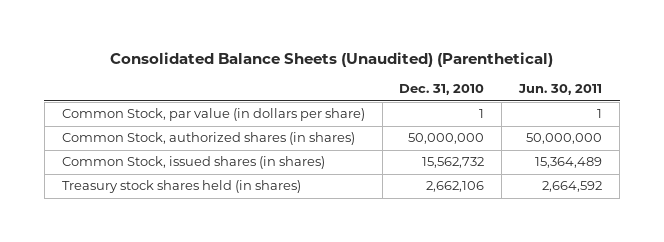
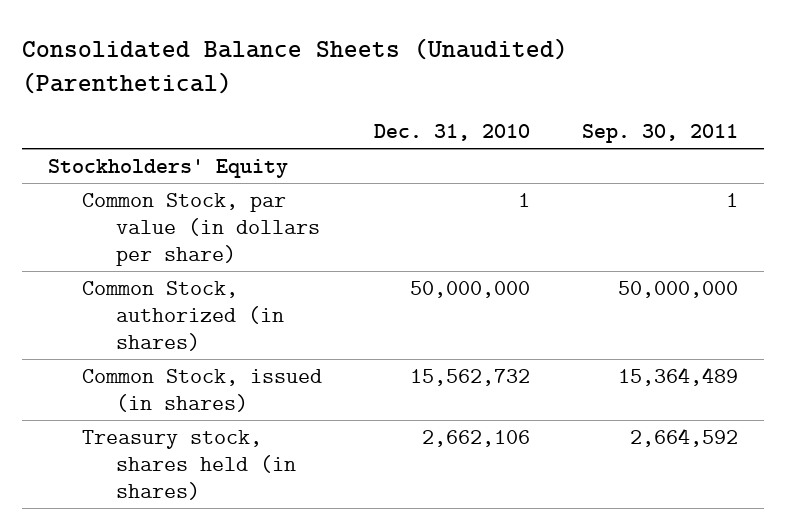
[518,84,603,96] Jun. 30, 2011 -> none
none -> [582,123,739,143] Sep. 30, 2011
none -> [48,159,289,179] Stockholders' Equity
[61,132,355,146] Common Stock, authorized shares (in shares) -> [81,281,284,351] Common Stock, authorized (in shares)
[61,156,325,170] Common Stock, issued shares (in shares) -> [81,369,322,412] Common Stock, issued (in shares)
[61,180,301,194] Treasury stock shares held (in shares) -> [81,430,296,500] Treasury stock, shares held (in shares)

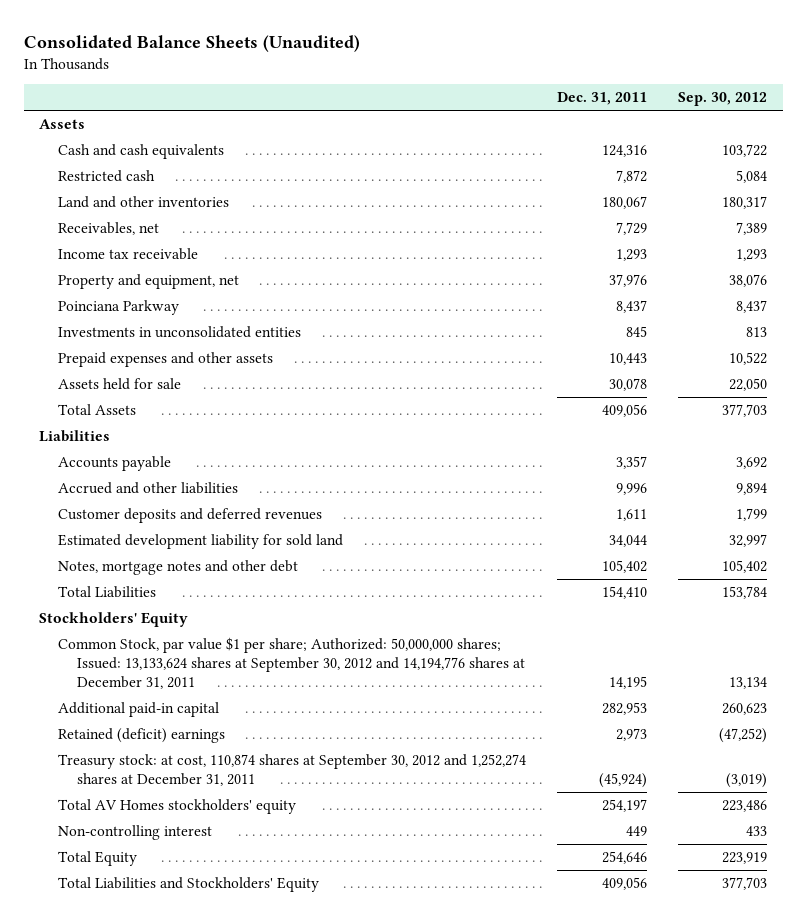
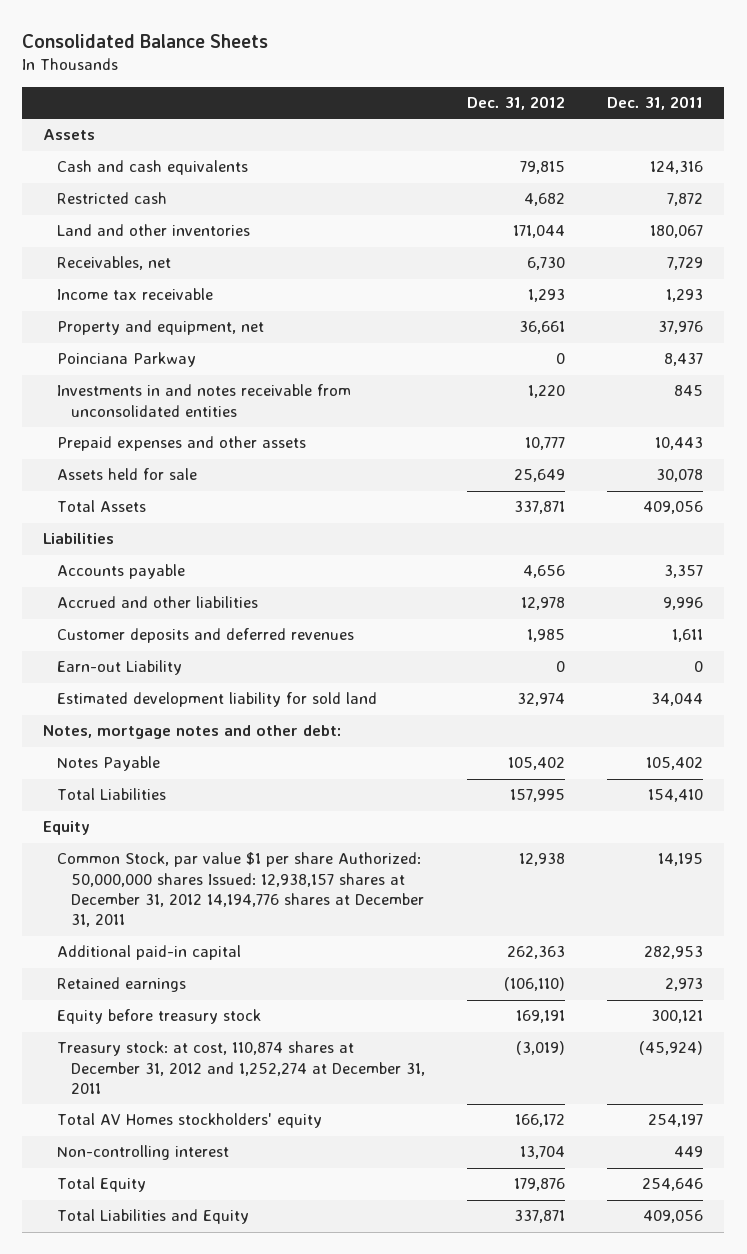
[23,34,360,52] Consolidated Balance Sheets (Unaudited) -> [22,33,269,48] Consolidated Balance Sheets
[678,92,768,107] Sep. 30, 2012 -> none
none -> [467,96,566,111] Dec. 31, 2012
[58,325,302,338] Investments in unconsolidated entities -> [57,384,352,417] Investments in and notes receivable from unconsolidated entities
none -> [57,660,183,676] Earn-out Liability
none -> [43,725,342,740] Notes, mortgage notes and other debt:
[58,559,299,575] Notes, mortgage notes and other debt -> [57,756,161,772] Notes Payable
[39,611,189,627] Stockholders' Equity -> [43,821,91,836] Equity
[58,636,525,689] Common Stock, par value $1 per share; Authorized: 50,000,000 shares; Issued: 13,133,624 shares at September 30, 2012 and 14,194,776 shares at December 31, 2011 -> [57,852,424,928] Common Stock, par value $1 per share Authorized: 50,000,000 shares Issued: 12,938,157 shares at December 31, 2012 14,194,776 shares at December 31, 2011
[58,727,226,743] Retained (deficit) earnings -> [57,977,187,993] Retained earnings
none -> [57,1009,262,1025] Equity before treasury stock
[58,753,527,786] Treasury stock: at cost, 110,874 shares at September 30, 2012 and 1,252,274 shares at December 31, 2011 -> [57,1041,425,1095] Treasury stock: at cost, 110,874 shares at December 31, 2012 and 1,252,274 at December 31, 2011
[58,876,320,892] Total Liabilities and Stockholders' Equity -> [57,1209,250,1225] Total Liabilities and Equity

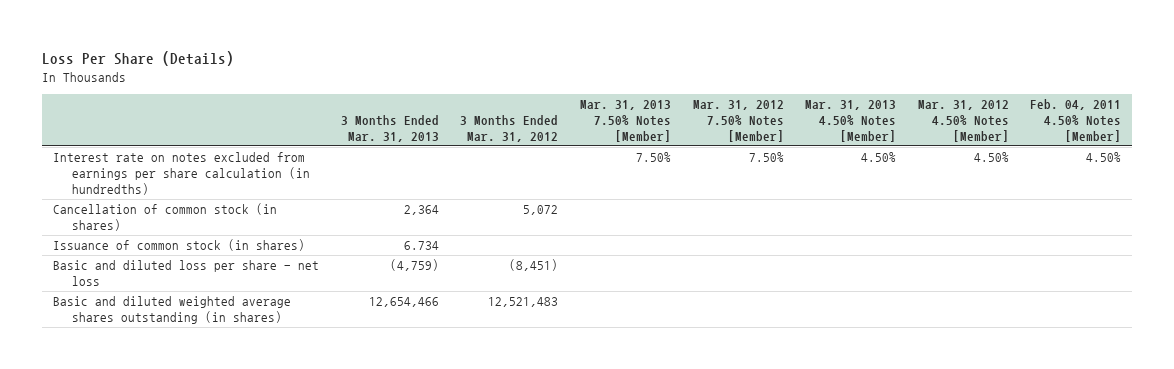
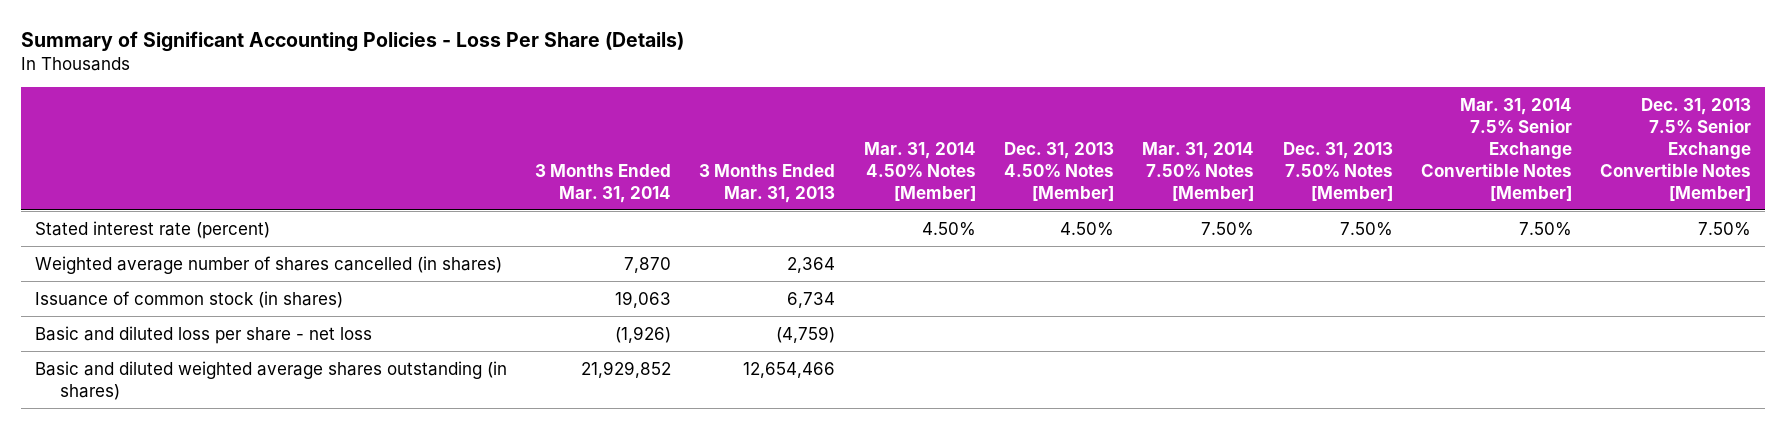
[42,50,235,66] Loss Per Share (Details) -> [20,31,684,53] Summary of Significant Accounting Policies - Loss Per Share (Details)
[460,114,559,142] 3 Months Ended Mar. 31, 2012 -> none
[579,99,671,142] Mar. 31, 2013 7.50% Notes [Member] -> none
[692,99,784,142] Mar. 31, 2012 7.50% Notes [Member] -> none
[805,99,897,142] Mar. 31, 2013 4.50% Notes [Member] -> none
[917,99,1009,142] Mar. 31, 2012 4.50% Notes [Member] -> none
[1030,98,1122,142] Feb. 04, 2011 4.50% Notes [Member] -> none
none -> [535,163,672,203] 3 Months Ended Mar. 31, 2014
none -> [863,141,976,201] Mar. 31, 2014 4.50% Notes [Member]
none -> [1004,141,1115,201] Dec. 31, 2013 4.50% Notes [Member]
none -> [1142,141,1255,201] Mar. 31, 2014 7.50% Notes [Member]
none -> [1282,141,1393,201] Dec. 31, 2013 7.50% Notes [Member]
none -> [1420,97,1572,201] Mar. 31, 2014 7.5% Senior Exchange Convertible Notes [Member]
none -> [1600,97,1752,201] Dec. 31, 2013 7.5% Senior Exchange Convertible Notes [Member]
[53,152,310,196] Interest rate on notes excluded from earnings per share calculation (in hundredths) -> [34,220,270,239] Stated interest rate (percent)
[53,203,278,232] Cancellation of common stock (in shares) -> [34,255,502,274] Weighted average number of shares cancelled (in shares)
[403,241,439,251] 6.734 -> [787,291,836,308] 6,734

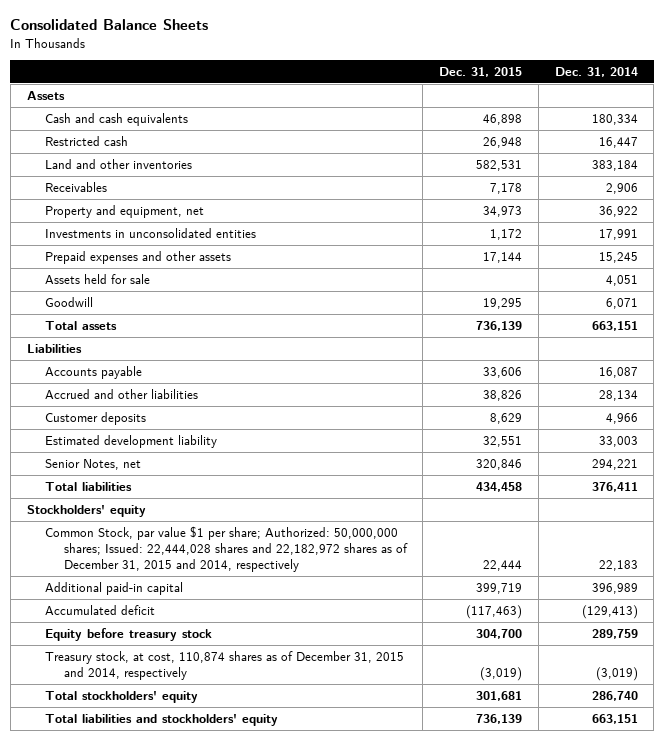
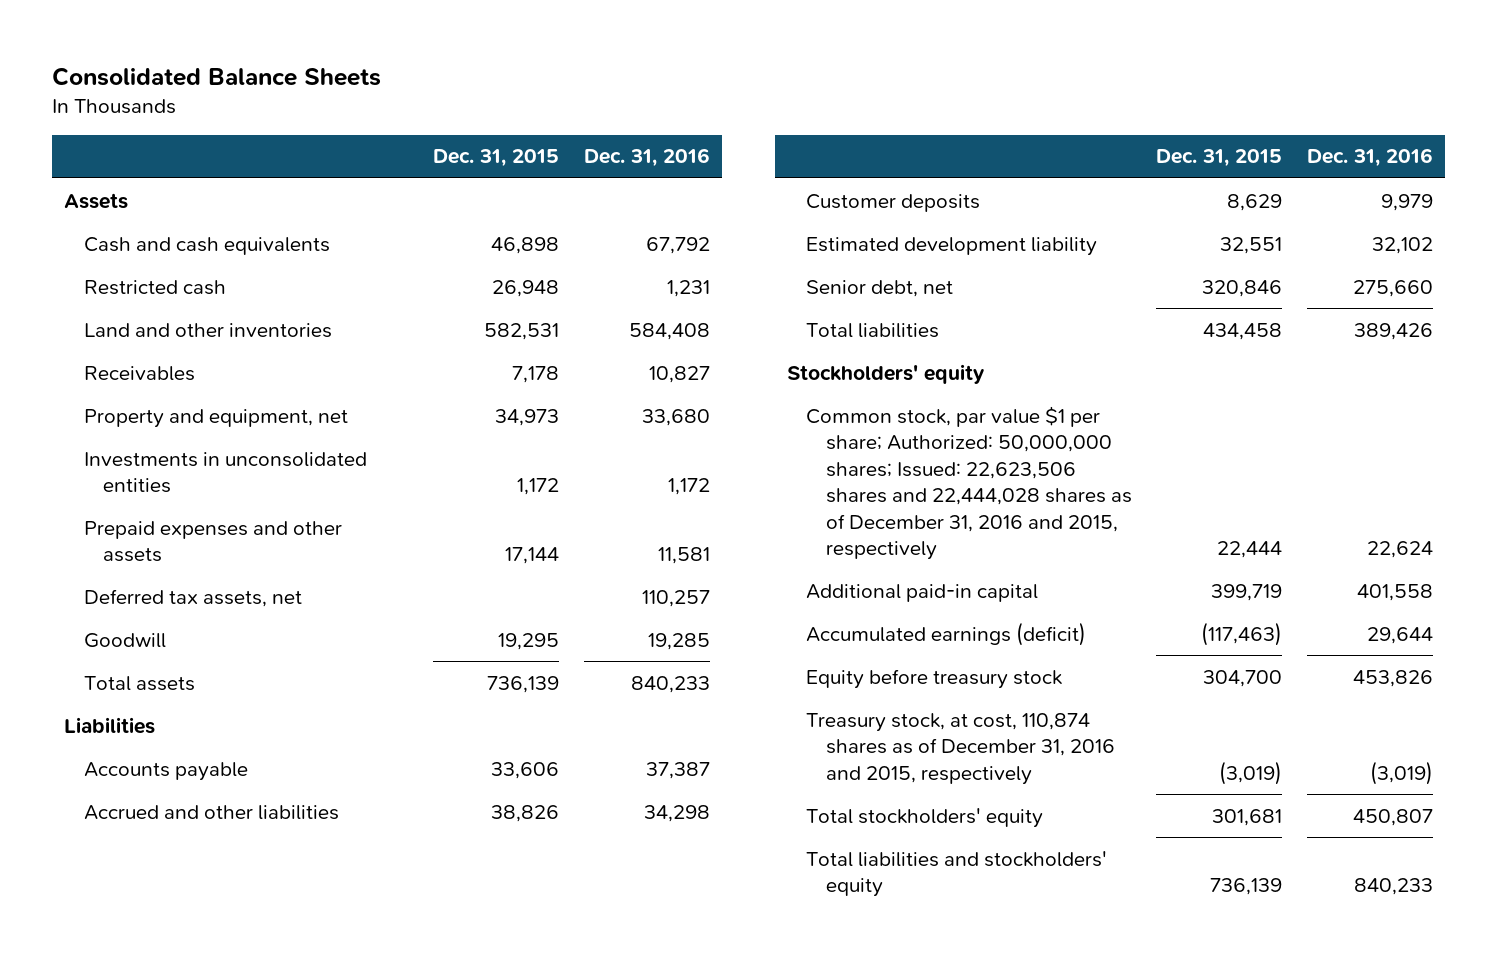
[554,67,638,78] Dec. 31, 2014 -> none
none -> [583,148,710,168] Dec. 31, 2016
[45,273,151,284] Assets held for sale -> none
none -> [83,588,302,607] Deferred tax assets, net
[45,458,142,470] Senior Notes, net -> [806,279,954,297] Senior debt, net
[45,525,408,572] Common Stock, par value $1 per share; Authorized: 50,000,000 shares; Issued: 22,444,028 shares and 22,182,972 shares as of December 31, 2015 and 2014, respectively -> [806,405,1132,561] Common stock, par value $1 per share; Authorized: 50,000,000 shares; Issued: 22,623,506 shares and 22,444,028 shares as of December 31, 2016 and 2015, respectively
[45,604,156,615] Accumulated deficit -> [806,621,1087,646] Accumulated earnings (deficit)
[45,650,405,680] Treasury stock, at cost, 110,874 shares as of December 31, 2015 and 2014, respectively -> [806,712,1115,785] Treasury stock, at cost, 110,874 shares as of December 31, 2016 and 2015, respectively

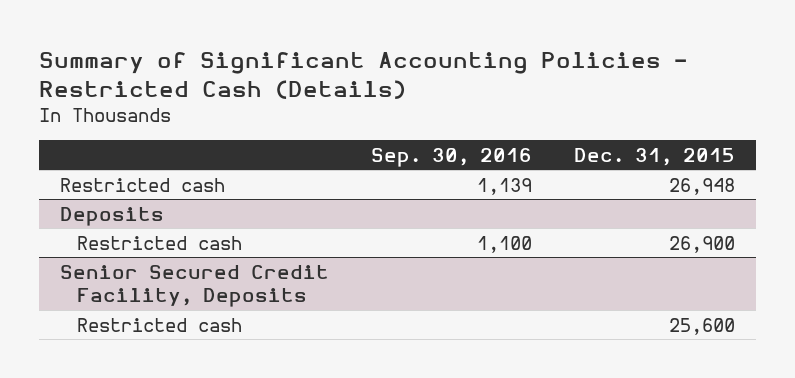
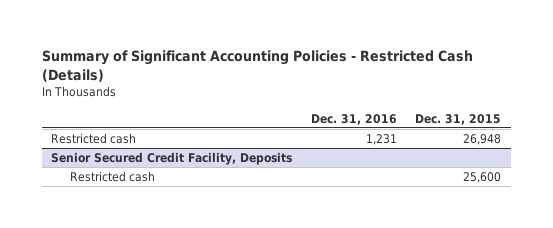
[371,147,533,167] Sep. 30, 2016 -> none
none -> [310,113,397,125] Dec. 31, 2016
[59,206,164,226] Deposits -> none
[77,235,243,250] Restricted cash -> none

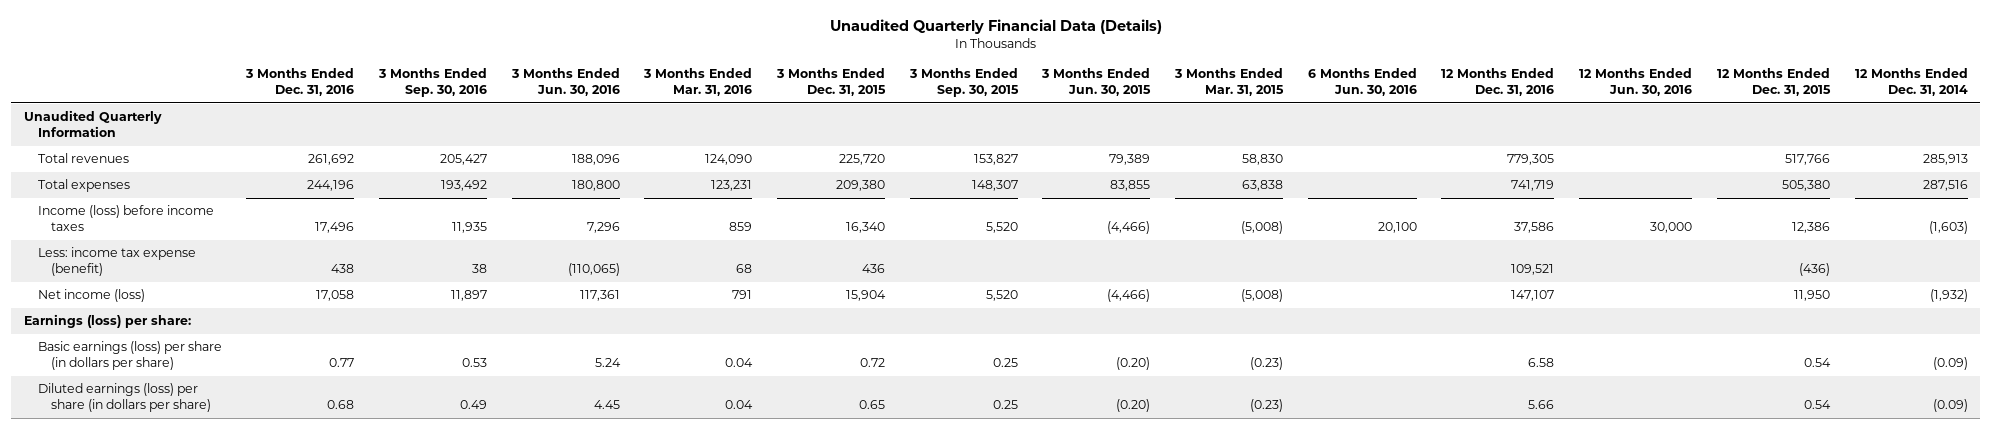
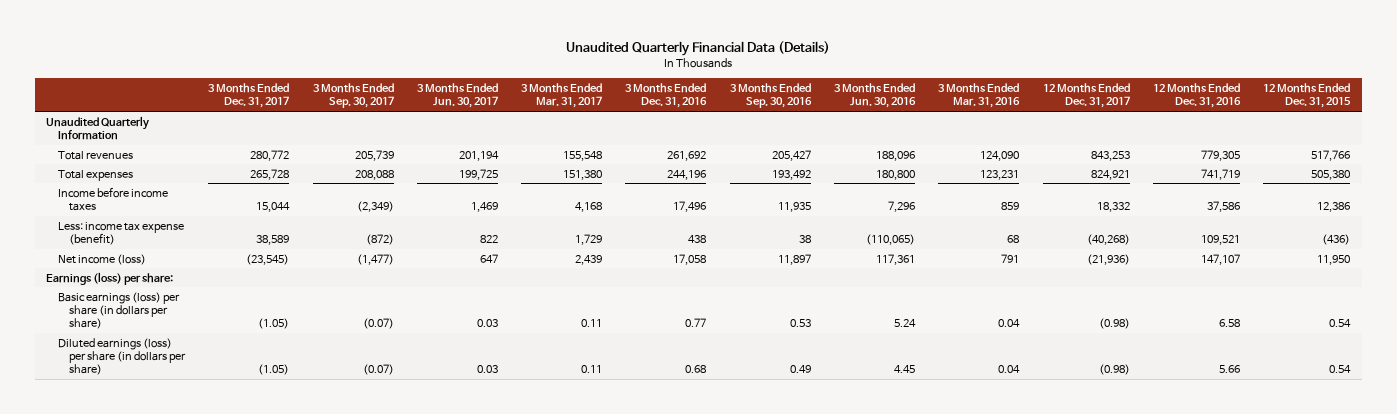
[776,68,887,96] 3 Months Ended Dec. 31, 2015 -> none
[908,68,1019,97] 3 Months Ended Sep. 30, 2015 -> none
[1041,68,1152,96] 3 Months Ended Jun. 30, 2015 -> none
[1174,68,1285,96] 3 Months Ended Mar. 31, 2015 -> none
[1307,68,1417,96] 6 Months Ended Jun. 30, 2016 -> none
[1579,68,1693,96] 12 Months Ended Jun. 30, 2016 -> none
[1854,68,1968,96] 12 Months Ended Dec. 31, 2014 -> none
none -> [208,83,290,109] 3 Months Ended Dec. 31, 2017
none -> [312,83,394,109] 3 Months Ended Sep. 30, 2017
none -> [416,83,498,109] 3 Months Ended Jun. 30, 2017
none -> [521,83,603,109] 3 Months Ended Mar. 31, 2017
none -> [1042,83,1130,109] 12 Months Ended Dec. 31, 2017
[37,205,214,232] Income (loss) before income taxes -> [57,186,168,212] Income before income taxes

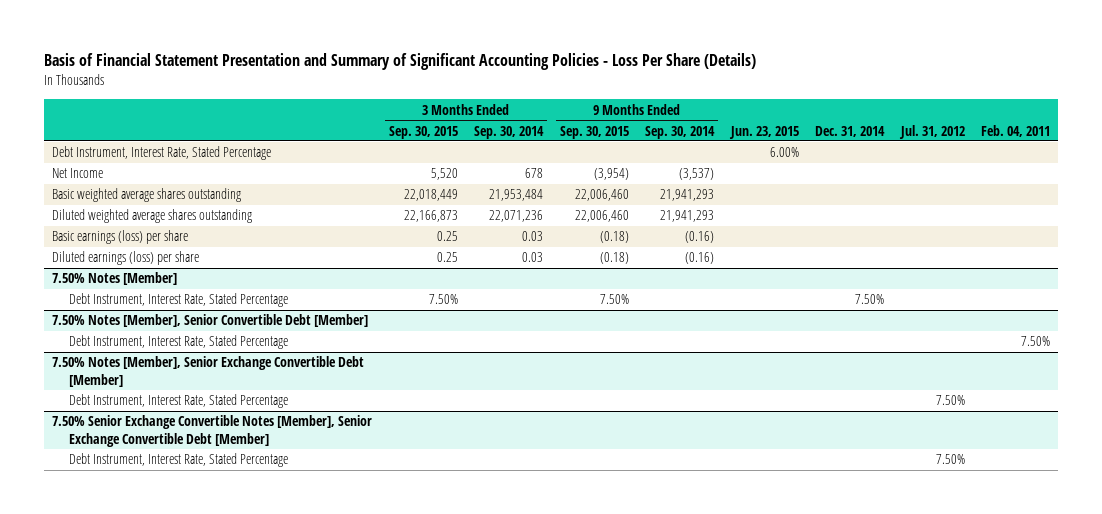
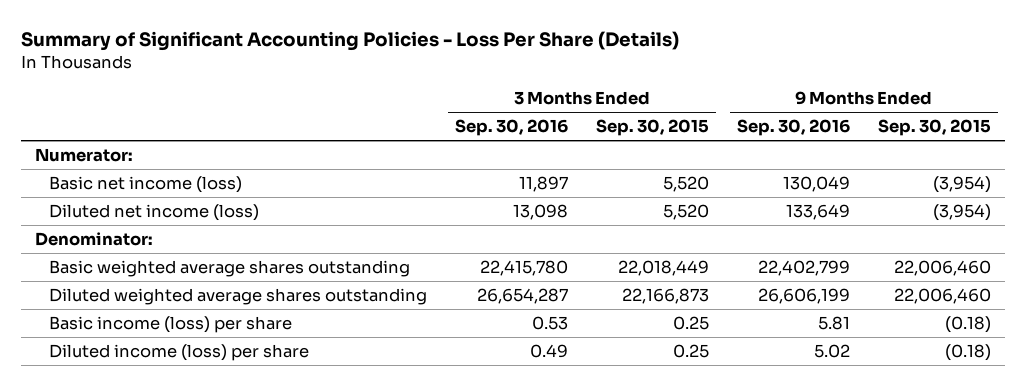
[44,53,757,71] Basis of Financial Statement Presentation and Summary of Significant Accounting Policies - Loss Per Share (Details) -> [20,31,679,52] Summary of Significant Accounting Policies - Loss Per Share (Details)
[474,125,545,139] Sep. 30, 2014 -> none
[645,125,716,139] Sep. 30, 2014 -> none
[728,125,799,139] Jun. 23, 2015 -> none
[815,125,886,137] Dec. 31, 2014 -> none
[898,124,965,139] Jul. 31, 2012 -> none
[981,124,1051,137] Feb. 04, 2011 -> none
none -> [455,119,569,137] Sep. 30, 2016
none -> [737,119,851,137] Sep. 30, 2016
[52,146,272,161] Debt Instrument, Interest Rate, Stated Percentage -> none
none -> [34,147,133,162] Numerator:
[52,168,104,179] Net Income -> [48,175,242,193] Basic net income (loss)
none -> [48,203,259,221] Diluted net income (loss)
none -> [34,231,153,246] Denominator:
[52,272,178,286] 7.50% Notes [Member] -> none
[68,293,288,308] Debt Instrument, Interest Rate, Stated Percentage -> none
[52,314,369,328] 7.50% Notes [Member], Senior Convertible Debt [Member] -> none
[68,335,288,350] Debt Instrument, Interest Rate, Stated Percentage -> none
[52,356,365,387] 7.50% Notes [Member], Senior Exchange Convertible Debt [Member] -> none
[68,394,288,409] Debt Instrument, Interest Rate, Stated Percentage -> none
[52,415,373,447] 7.50% Senior Exchange Convertible Notes [Member], Senior Exchange Convertible Debt [Member] -> none
[68,453,288,468] Debt Instrument, Interest Rate, Stated Percentage -> none
[52,230,189,245] Basic earnings (loss) per share -> [48,315,292,333] Basic income (loss) per share
[52,251,200,266] Diluted earnings (loss) per share -> [48,343,309,361] Diluted income (loss) per share

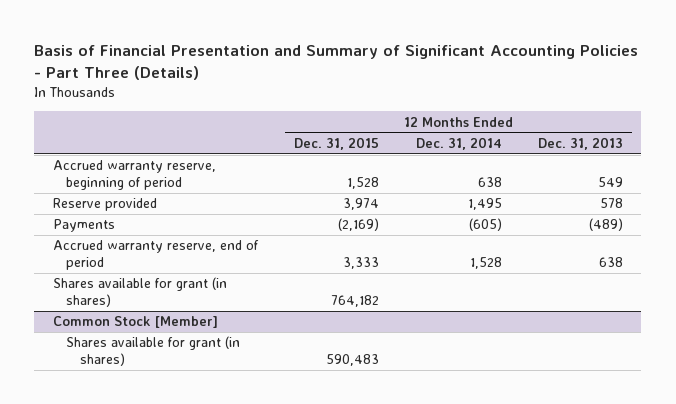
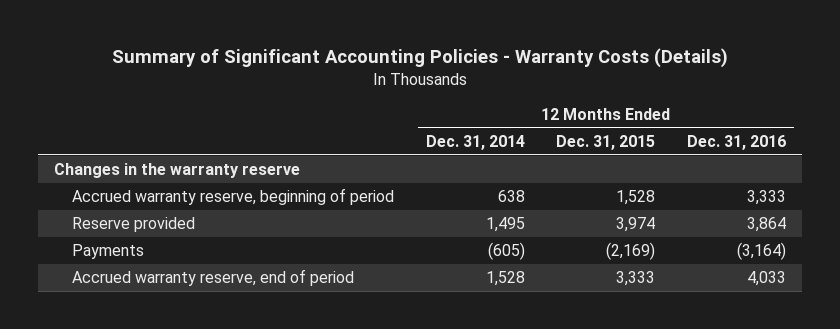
[34,45,639,81] Basis of Financial Presentation and Summary of Significant Accounting Policies - Part Three (Details) -> [111,47,728,68] Summary of Significant Accounting Policies - Warranty Costs (Details)
[538,136,624,150] Dec. 31, 2013 -> none
none -> [687,135,787,151] Dec. 31, 2016
none -> [53,163,300,179] Changes in the warranty reserve
[52,277,227,308] Shares available for grant (in shares) -> none
[52,316,218,329] Common Stock [Member] -> none
[66,336,241,367] Shares available for grant (in shares) -> none

